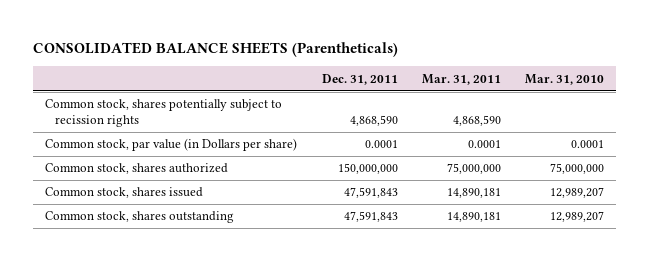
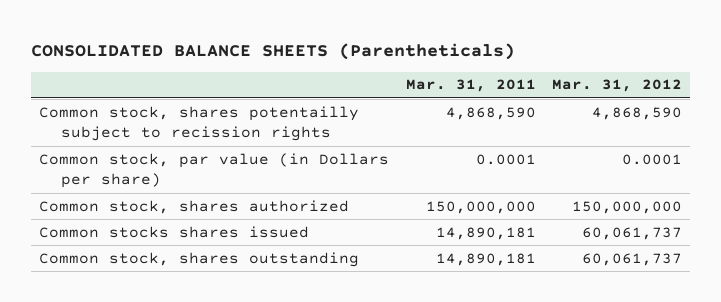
[321,73,398,85] Dec. 31, 2011 -> none
[525,73,605,85] Mar. 31, 2010 -> none
none -> [552,79,683,93] Mar. 31, 2012
[45,99,283,128] Common stock, shares potentially subject to recission rights -> [38,105,359,142] Common stock, shares potentailly subject to recission rights
[446,163,501,175] 75,000,000 -> [425,200,536,214] 150,000,000
[45,187,204,199] Common stock, shares issued -> [38,225,309,238] Common stocks shares issued

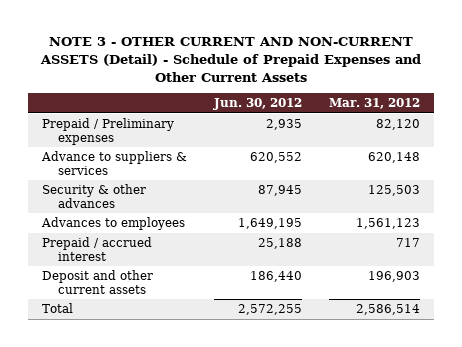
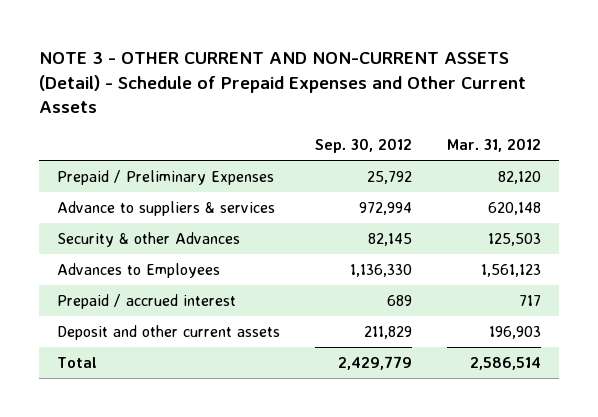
[212,98,302,111] Jun. 30, 2012 -> none
none -> [314,138,412,154] Sep. 30, 2012
[41,118,174,145] Prepaid / Preliminary expenses -> [56,170,274,186] Prepaid / Preliminary Expenses
[41,184,146,208] Security & other advances -> [56,232,240,248] Security & other Advances
[40,217,185,231] Advances to employees -> [56,263,220,279] Advances to Employees

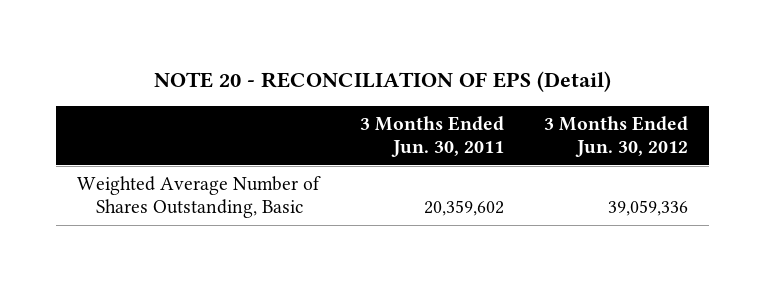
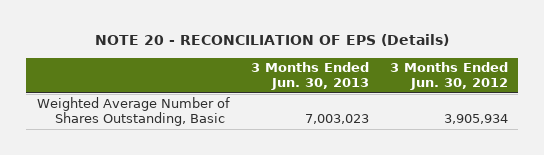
[153,70,611,92] NOTE 20 - RECONCILIATION OF EPS (Detail) -> [95,34,450,47] NOTE 20 - RECONCILIATION OF EPS (Details)
[359,115,504,158] 3 Months Ended Jun. 30, 2011 -> none
none -> [250,62,369,91] 3 Months Ended Jun. 30, 2013
[608,200,689,217] 39,059,336 -> [443,114,508,125] 3,905,934

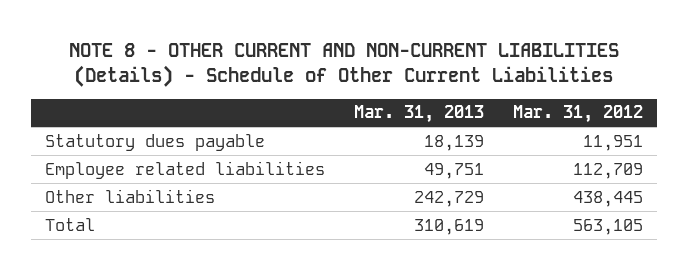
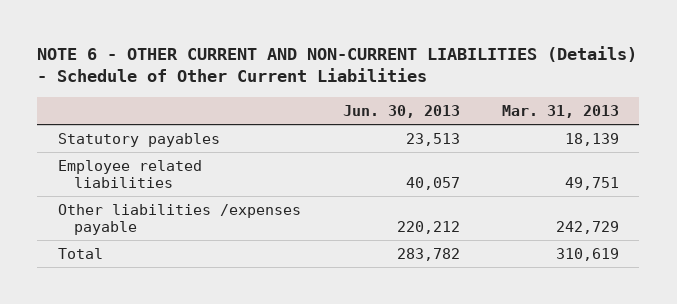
[69,42,620,88] NOTE 8 - OTHER CURRENT AND NON-CURRENT LIABILITIES (Details) - Schedule of Other Current Liabilities -> [37,45,638,83] NOTE 6 - OTHER CURRENT AND NON-CURRENT LIABILITIES (Details) - Schedule of Other Current Liabilities
[512,105,643,124] Mar. 31, 2012 -> none
none -> [342,104,460,118] Jun. 30, 2013
[45,133,266,151] Statutory dues payable -> [58,132,221,147] Statutory payables
[45,188,216,203] Other liabilities -> [58,203,302,236] Other liabilities /expenses payable

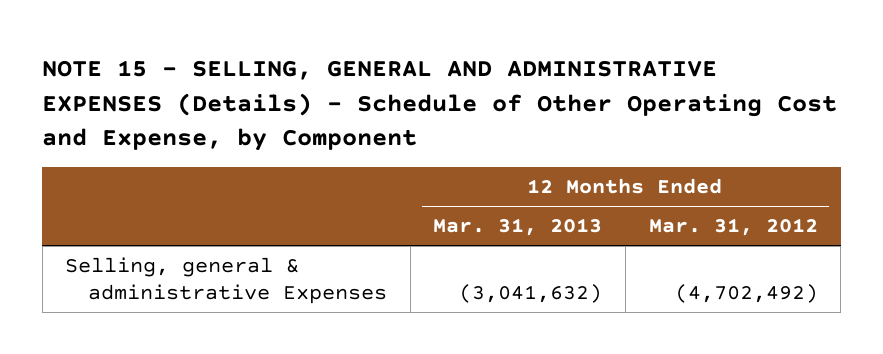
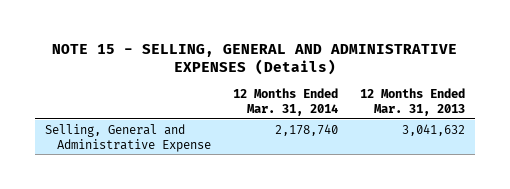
[42,60,838,152] NOTE 15 - SELLING, GENERAL AND ADMINISTRATIVE EXPENSES (Details) - Schedule of Other Operating Cost and Expense, by Component -> [51,43,457,76] NOTE 15 - SELLING, GENERAL AND ADMINISTRATIVE EXPENSES (Details)
[648,218,818,237] Mar. 31, 2012 -> none
none -> [232,88,338,117] 12 Months Ended Mar. 31, 2014
[65,257,388,304] Selling, general & administrative Expenses -> [45,123,212,152] Selling, General and Administrative Expense
[459,283,603,303] (3,041,632) -> [401,123,465,136] 3,041,632

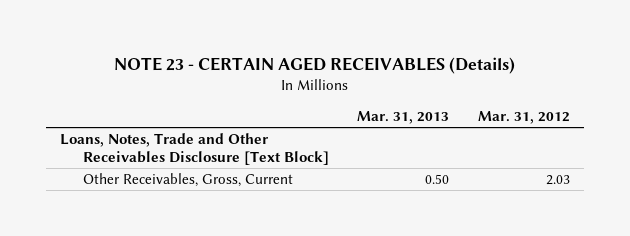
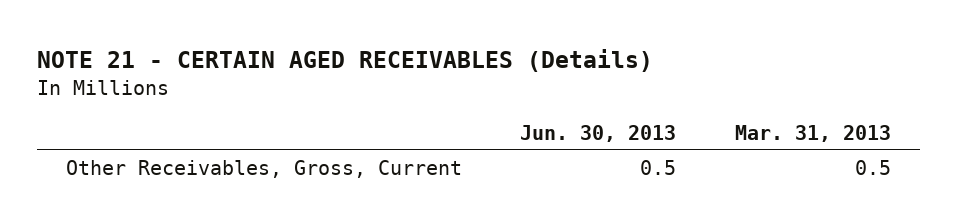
[113,56,515,74] NOTE 23 - CERTAIN AGED RECEIVABLES (Details) -> [36,49,653,73] NOTE 21 - CERTAIN AGED RECEIVABLES (Details)
[477,111,570,125] Mar. 31, 2012 -> none
none -> [520,124,677,142] Jun. 30, 2013
[60,132,330,165] Loans, Notes, Trade and Other Receivables Disclosure [Text Block] -> none
[425,173,450,184] 0.50 -> [854,160,891,176] 0.5

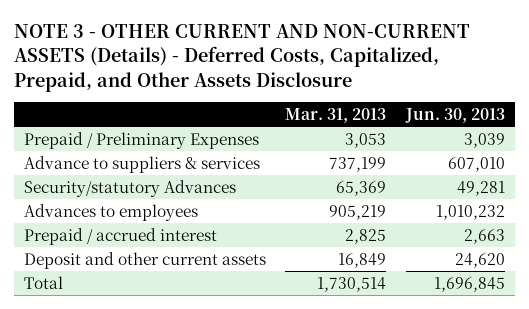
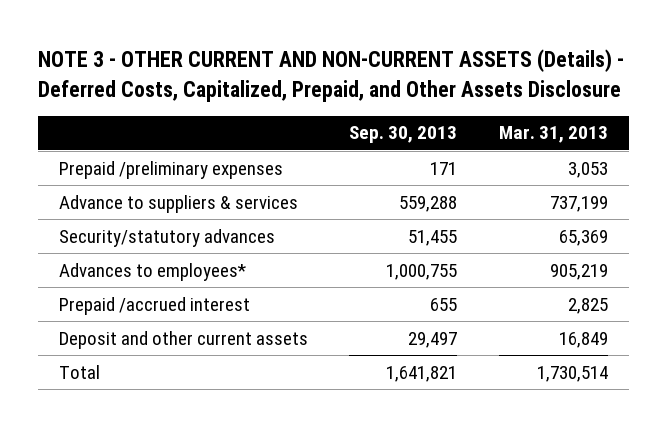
[405,107,506,123] Jun. 30, 2013 -> none
none -> [349,126,458,144] Sep. 30, 2013
[23,131,259,149] Prepaid / Preliminary Expenses -> [58,160,283,179] Prepaid /preliminary expenses
[23,179,236,197] Security/statutory Advances -> [58,228,275,247] Security/statutory advances
[23,203,198,221] Advances to employees -> [58,262,246,281] Advances to employees*
[23,227,217,245] Prepaid / accrued interest -> [58,296,250,315] Prepaid /accrued interest

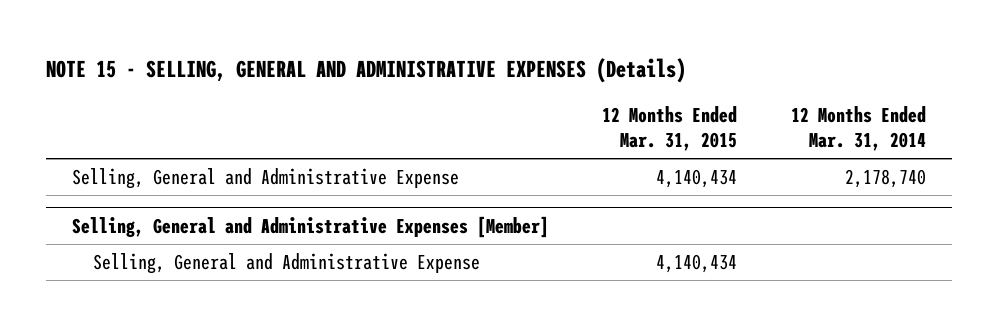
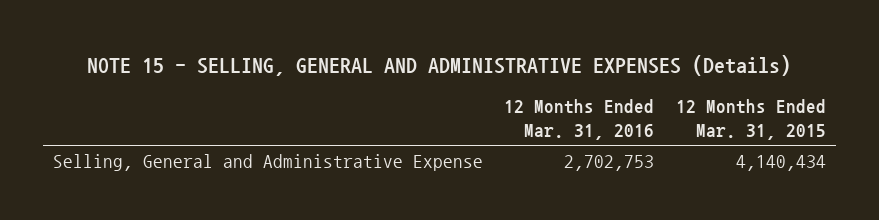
[790,105,926,152] 12 Months Ended Mar. 31, 2014 -> none
none -> [504,98,655,140] 12 Months Ended Mar. 31, 2016
[72,215,550,238] Selling, General and Administrative Expenses [Member] -> none
[92,252,480,274] Selling, General and Administrative Expense -> none

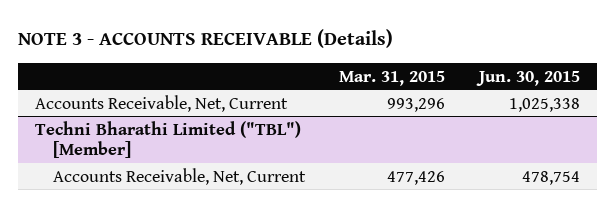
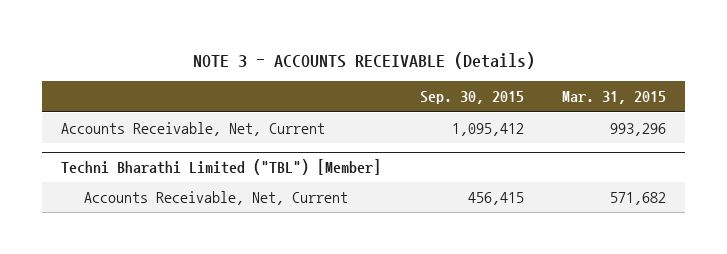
[476,70,581,86] Jun. 30, 2015 -> none
none -> [419,91,524,105] Sep. 30, 2015
[387,170,446,185] 477,426 -> [609,191,666,205] 571,682

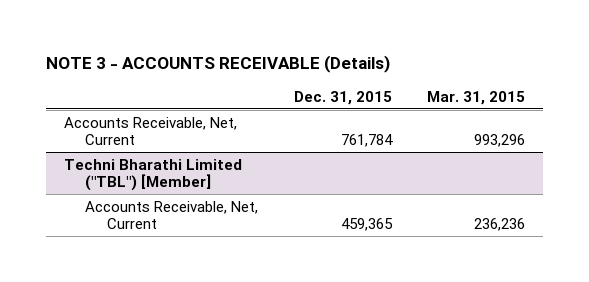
[419,91,524,105] Sep. 30, 2015 -> none
none -> [293,90,392,105] Dec. 31, 2015
[609,191,666,205] 571,682 -> [474,217,526,231] 236,236

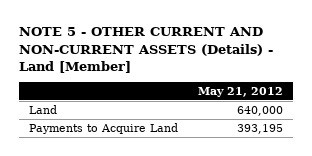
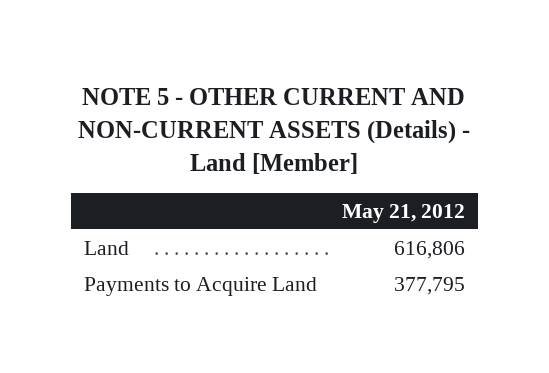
[236,105,283,116] 640,000 -> [394,240,466,259] 616,806
[236,123,283,134] 393,195 -> [394,276,466,295] 377,795

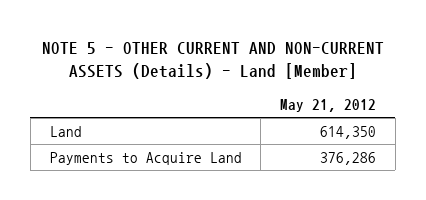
[394,240,466,259] 616,806 -> [320,125,377,139] 614,350
[394,276,466,295] 377,795 -> [320,151,377,165] 376,286

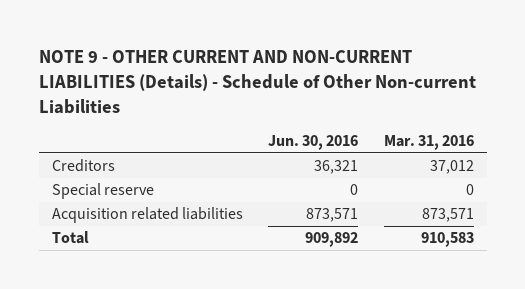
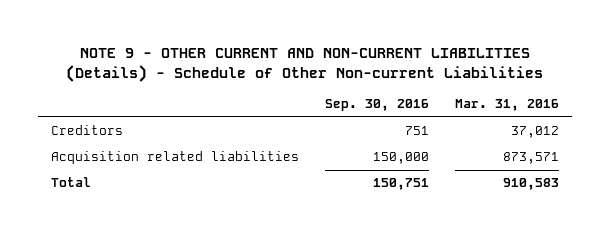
[268,134,359,150] Jun. 30, 2016 -> none
none -> [324,99,429,112] Sep. 30, 2016
[51,183,154,200] Special reserve -> none

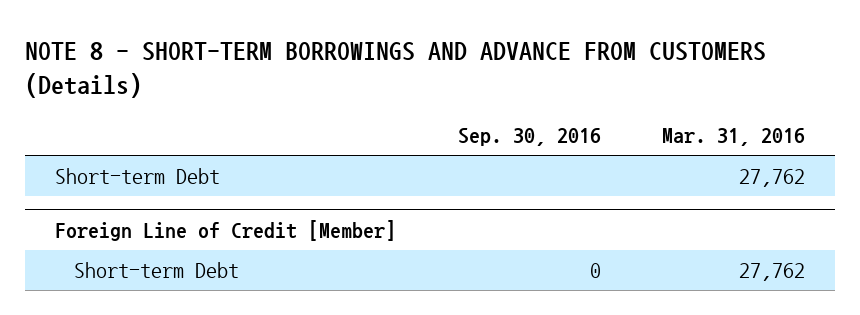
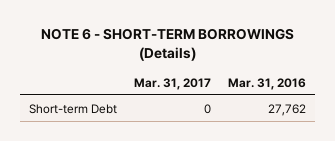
[24,41,766,98] NOTE 8 - SHORT-TERM BORROWINGS AND ADVANCE FROM CUSTOMERS (Details) -> [40,28,294,62] NOTE 6 - SHORT-TERM BORROWINGS (Details)
[457,128,601,147] Sep. 30, 2016 -> none
none -> [134,77,212,90] Mar. 31, 2017
[55,220,397,242] Foreign Line of Credit [Member] -> none
[74,262,240,279] Short-term Debt -> none

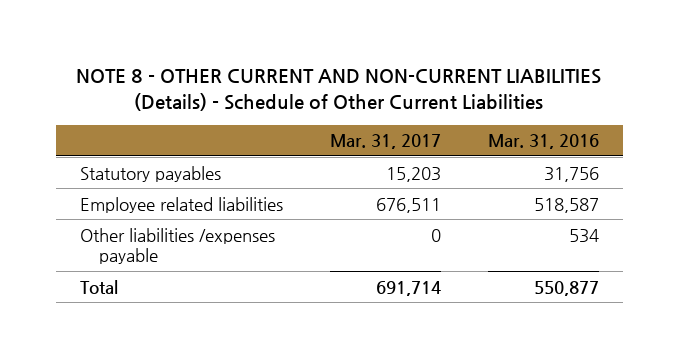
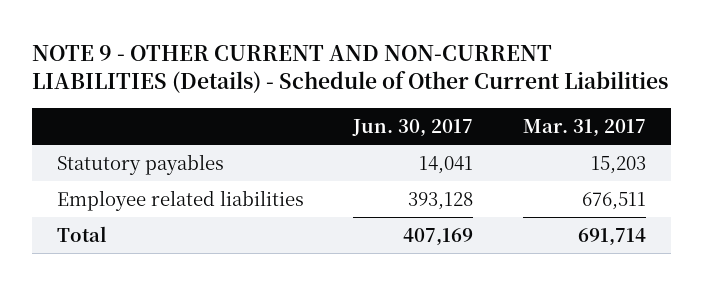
[76,68,602,111] NOTE 8 - OTHER CURRENT AND NON-CURRENT LIABILITIES (Details) - Schedule of Other Current Liabilities -> [31,44,668,94] NOTE 9 - OTHER CURRENT AND NON-CURRENT LIABILITIES (Details) - Schedule of Other Current Liabilities
[488,134,600,150] Mar. 31, 2016 -> none
none -> [352,118,474,137] Jun. 30, 2017
[79,227,275,265] Other liabilities /expenses payable -> none

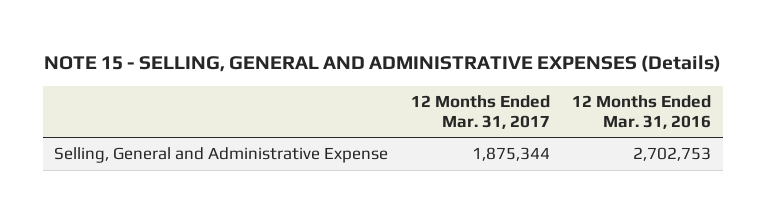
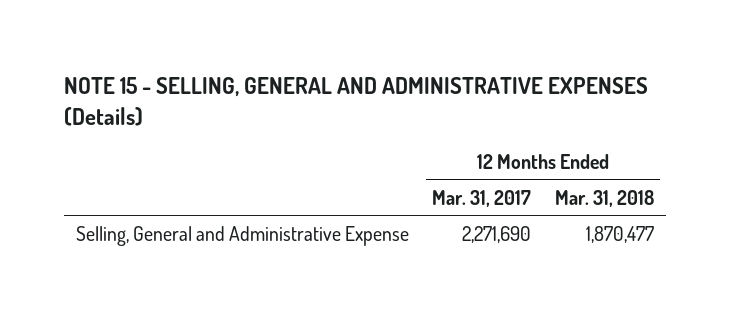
[572,95,712,129] 12 Months Ended Mar. 31, 2016 -> none
none -> [554,189,654,207] Mar. 31, 2018
[471,147,550,162] 1,875,344 -> [462,225,532,243] 2,271,690

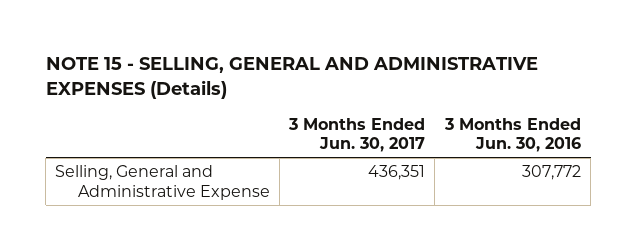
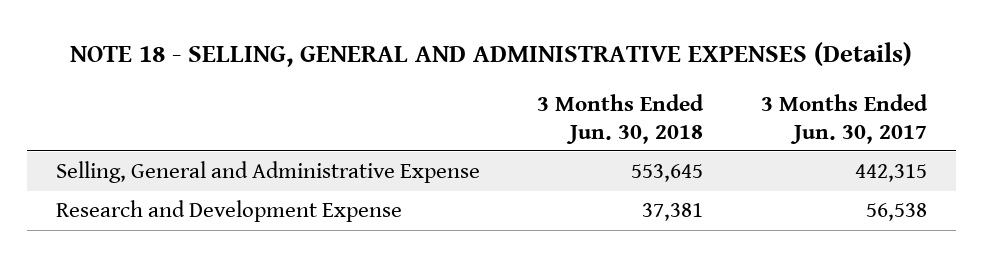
[45,57,538,99] NOTE 15 - SELLING, GENERAL AND ADMINISTRATIVE EXPENSES (Details) -> [70,42,913,68] NOTE 18 - SELLING, GENERAL AND ADMINISTRATIVE EXPENSES (Details)
[443,117,581,153] 3 Months Ended Jun. 30, 2016 -> none
none -> [537,94,705,144] 3 Months Ended Jun. 30, 2018
[368,165,426,181] 436,351 -> [855,164,928,183] 442,315
none -> [55,200,402,223] Research and Development Expense

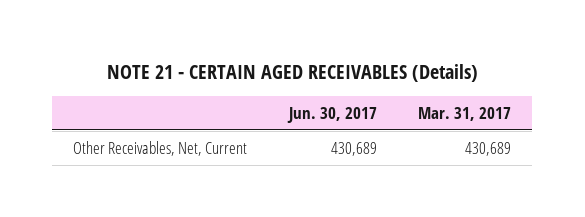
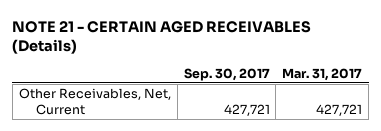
[286,107,377,124] Jun. 30, 2017 -> none
none -> [183,67,270,81] Sep. 30, 2017
[465,141,512,156] 430,689 -> [316,104,363,117] 427,721

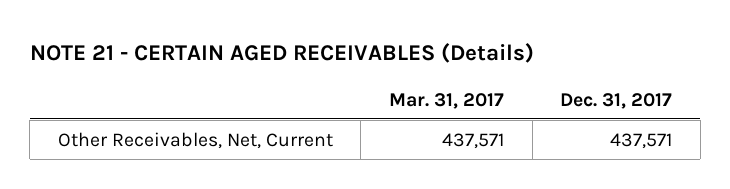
[183,67,270,81] Sep. 30, 2017 -> none
none -> [560,92,673,109] Dec. 31, 2017
[316,104,363,117] 427,721 -> [442,132,505,149] 437,571

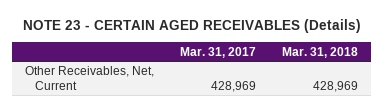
[29,43,534,64] NOTE 21 - CERTAIN AGED RECEIVABLES (Details) -> [22,19,361,34] NOTE 23 - CERTAIN AGED RECEIVABLES (Details)
[560,92,673,109] Dec. 31, 2017 -> none
none -> [282,46,359,58] Mar. 31, 2018
[442,132,505,149] 437,571 -> [211,80,257,92] 428,969

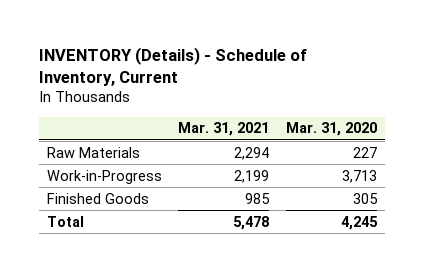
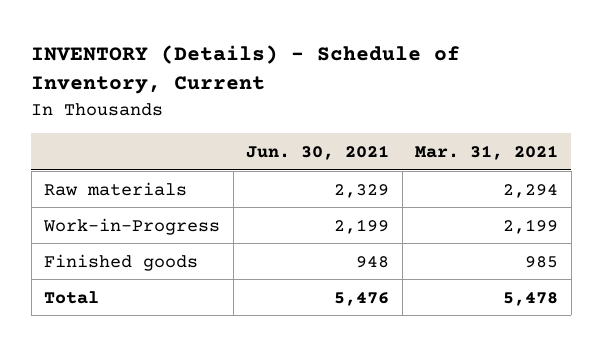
[286,122,378,137] Mar. 31, 2020 -> none
none -> [246,144,390,160] Jun. 30, 2021
[46,146,140,158] Raw Materials -> [44,181,188,196] Raw materials
[46,192,149,204] Finished Goods -> [44,253,199,271] Finished goods

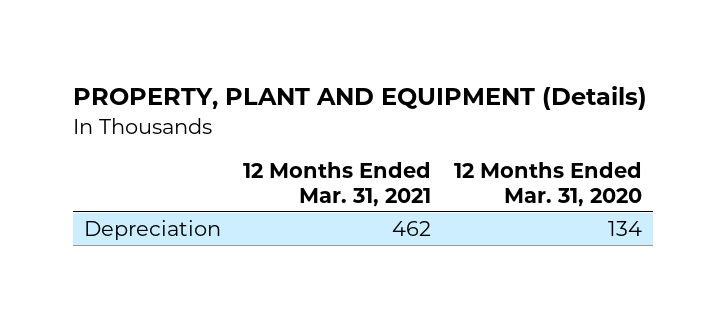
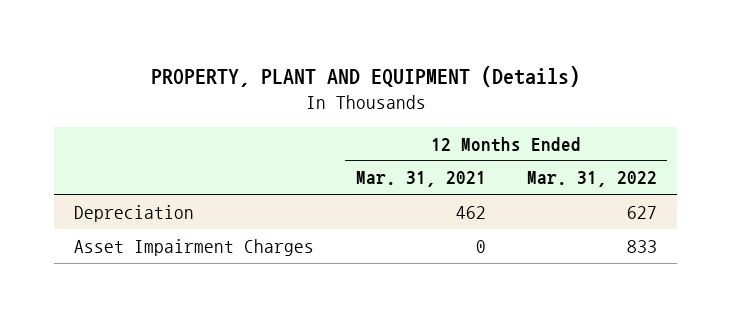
[453,162,642,207] 12 Months Ended Mar. 31, 2020 -> none
none -> [526,171,657,188] Mar. 31, 2022
none -> [74,238,315,256] Asset Impairment Charges

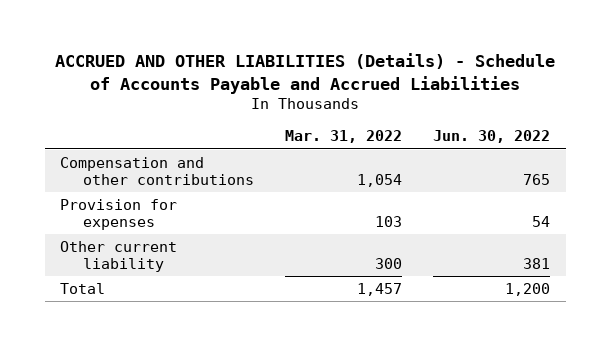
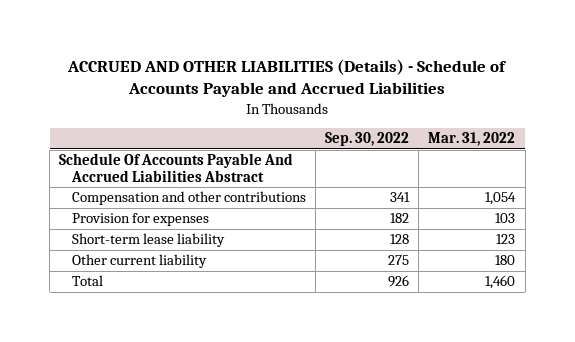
[433,130,551,144] Jun. 30, 2022 -> none
none -> [325,132,410,147] Sep. 30, 2022
none -> [59,153,294,182] Schedule Of Accounts Payable And Accrued Liabilities Abstract
none -> [71,233,225,248] Short-term lease liability
[374,258,402,270] 300 -> [495,255,516,266] 180
[356,282,402,296] 1,457 -> [485,275,516,290] 1,460

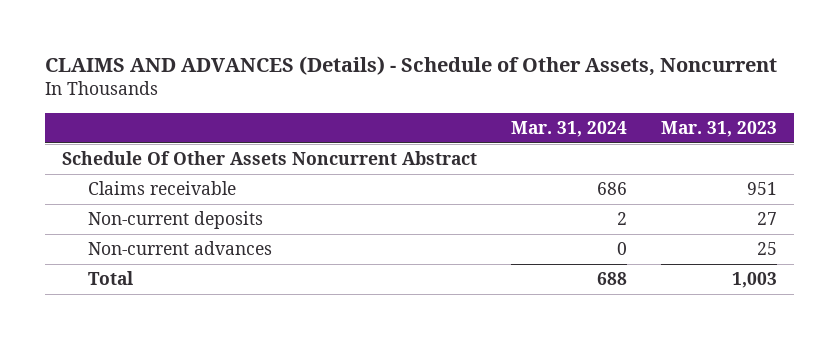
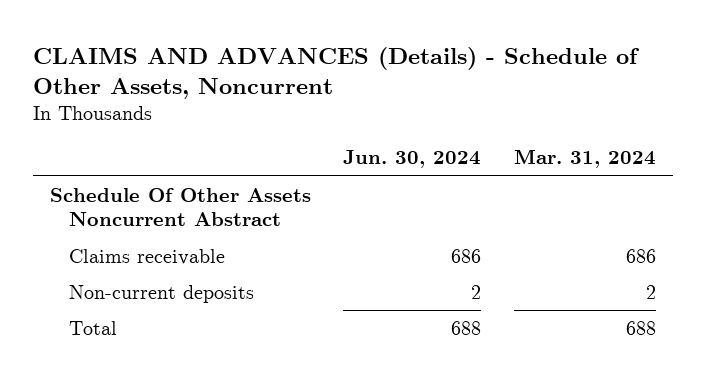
[661,121,778,138] Mar. 31, 2023 -> none
none -> [343,150,482,169] Jun. 30, 2024
[87,241,272,256] Non-current advances -> none

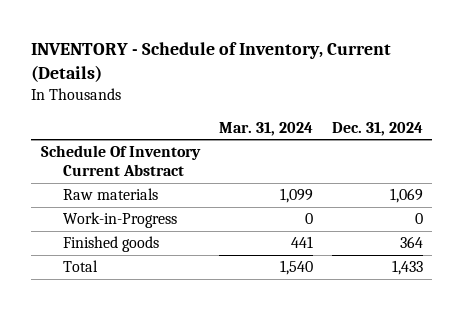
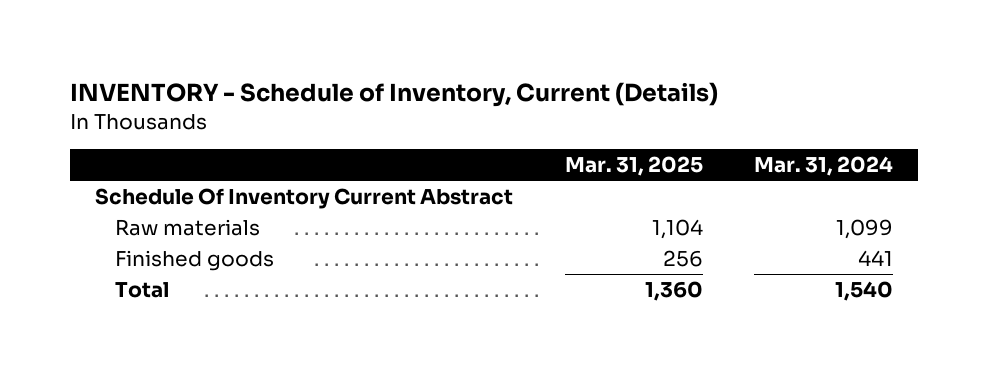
[331,121,423,136] Dec. 31, 2024 -> none
none -> [564,156,703,177] Mar. 31, 2025
[63,212,178,229] Work-in-Progress -> none

